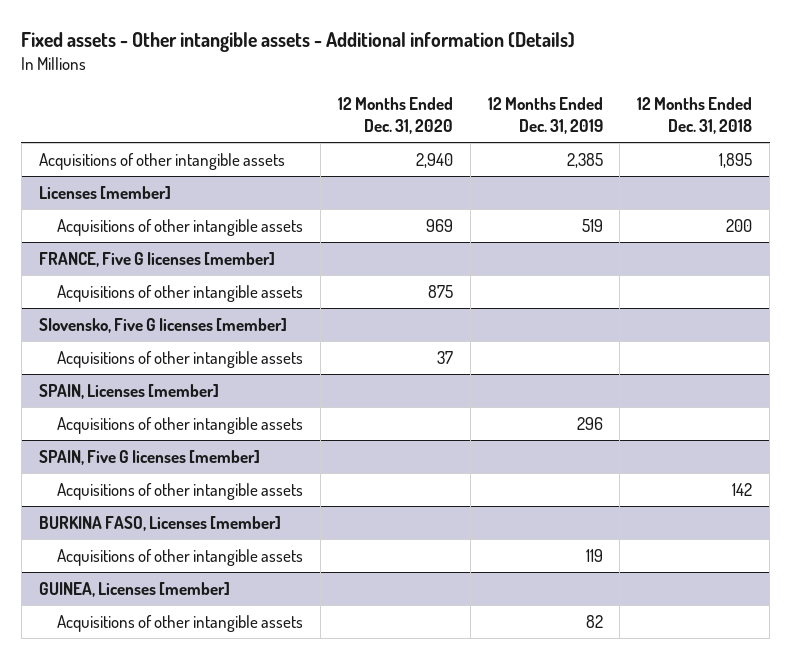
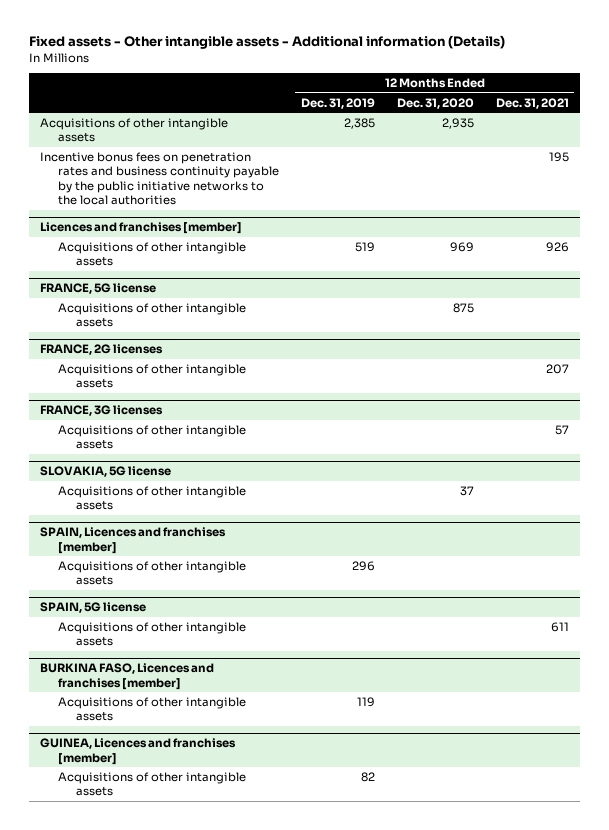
[637,96,753,134] 12 Months Ended Dec. 31, 2018 -> none
none -> [495,97,569,109] Dec. 31, 2021
[415,152,453,168] 2,940 -> [441,117,474,129] 2,935
none -> [39,151,279,206] Incentive bonus fees on penetration rates and business continuity payable by the public initiative networks to the local authorities
[38,185,171,199] Licenses [member] -> [39,222,242,235] Licences and franchises [member]
[38,251,275,267] FRANCE, Five G licenses [member] -> [39,283,156,295] FRANCE, 5G license
none -> [39,344,163,356] FRANCE, 2G licenses
none -> [57,363,246,389] Acquisitions of other intangible assets
none -> [39,405,163,417] FRANCE, 3G licenses
none -> [57,424,246,450] Acquisitions of other intangible assets
[38,317,287,333] Slovensko, Five G licenses [member] -> [39,466,171,478] SLOVAKIA, 5G license
[38,383,219,399] SPAIN, Licenses [member] -> [39,527,226,554] SPAIN, Licences and franchises [member]
[38,449,260,465] SPAIN, Five G licenses [member] -> none
[56,482,303,500] Acquisitions of other intangible assets -> none
none -> [39,602,146,614] SPAIN, 5G license
none -> [57,621,246,647] Acquisitions of other intangible assets
[38,515,281,531] BURKINA FASO, Licenses [member] -> [39,663,214,690] BURKINA FASO, Licences and franchises [member]
[38,581,230,597] GUINEA, Licenses [member] -> [39,738,236,765] GUINEA, Licences and franchises [member]

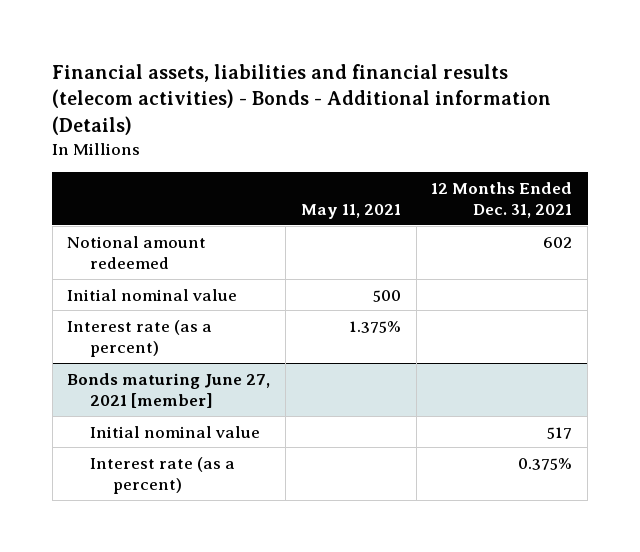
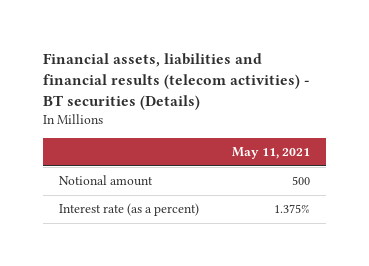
[52,63,552,135] Financial assets, liabilities and financial results (telecom activities) - Bonds - Additional information (Details) -> [43,53,311,110] Financial assets, liabilities and financial results (telecom activities) - BT securities (Details)
[431,181,573,218] 12 Months Ended Dec. 31, 2021 -> none
[67,235,207,269] Notional amount redeemed -> none
[67,288,238,301] Initial nominal value -> [59,175,154,187] Notional amount
[67,372,271,408] Bonds maturing June 27, 2021 [member] -> none
[90,425,261,438] Initial nominal value -> none
[90,456,236,494] Interest rate (as a percent) -> none

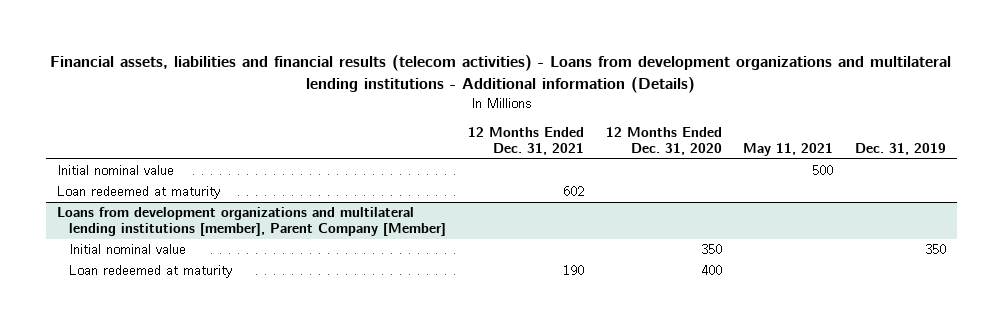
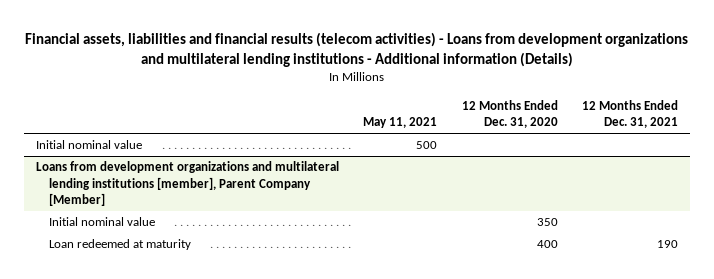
[854,143,946,156] Dec. 31, 2019 -> none
[56,186,220,200] Loan redeemed at maturity -> none

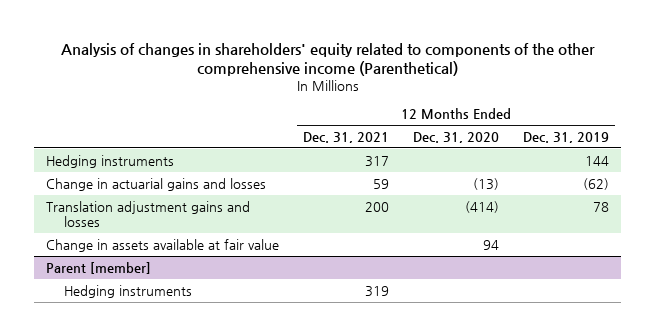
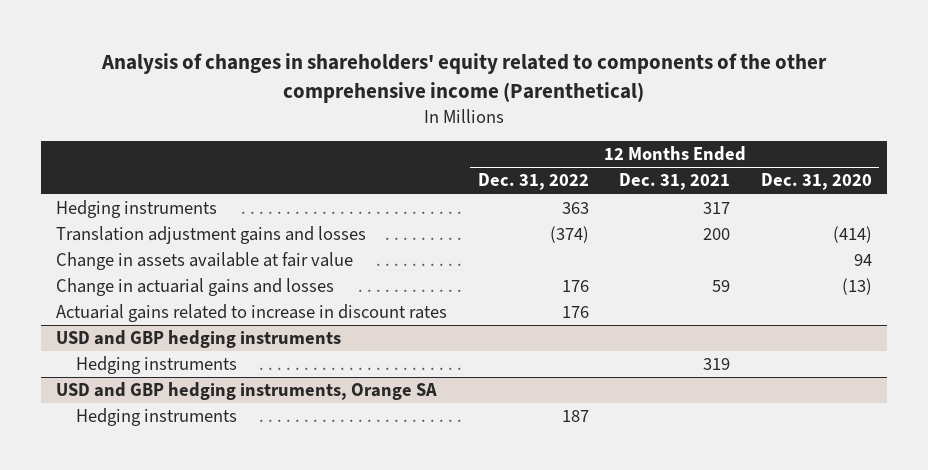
[523,131,610,143] Dec. 31, 2019 -> none
none -> [477,173,589,191] Dec. 31, 2022
[46,177,267,191] Change in actuarial gains and losses -> [56,278,335,297] Change in actuarial gains and losses
none -> [56,304,448,323] Actuarial gains related to increase in discount rates
[46,261,152,274] Parent [member] -> [56,330,342,349] USD and GBP hedging instruments
none -> [56,382,438,401] USD and GBP hedging instruments, Orange SA
none -> [76,408,238,427] Hedging instruments

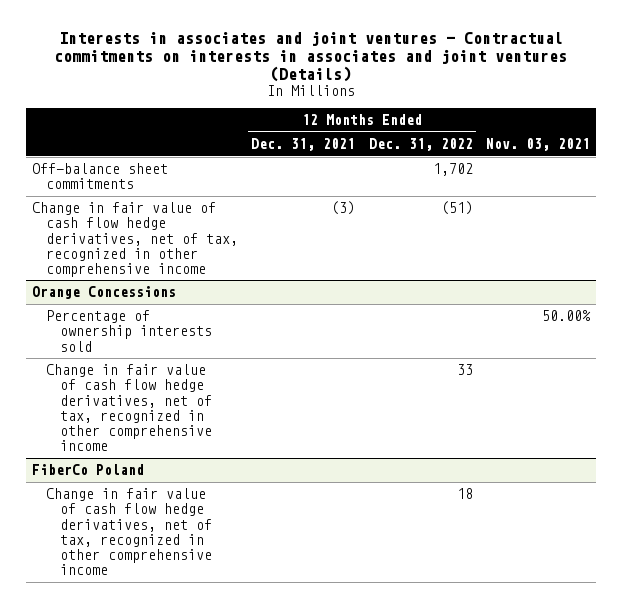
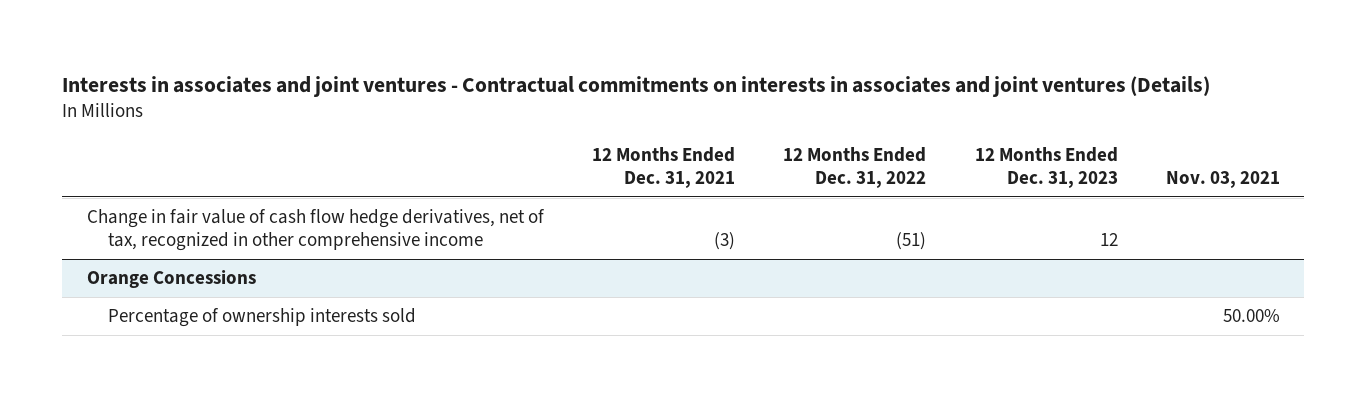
none -> [974,147,1118,189] 12 Months Ended Dec. 31, 2023
[32,163,169,190] Off-balance sheet commitments -> none
[46,364,213,451] Change in fair value of cash flow hedge derivatives, net of tax, recognized in other comprehensive income -> none
[32,464,145,476] FiberCo Poland -> none
[46,488,213,575] Change in fair value of cash flow hedge derivatives, net of tax, recognized in other comprehensive income -> none

